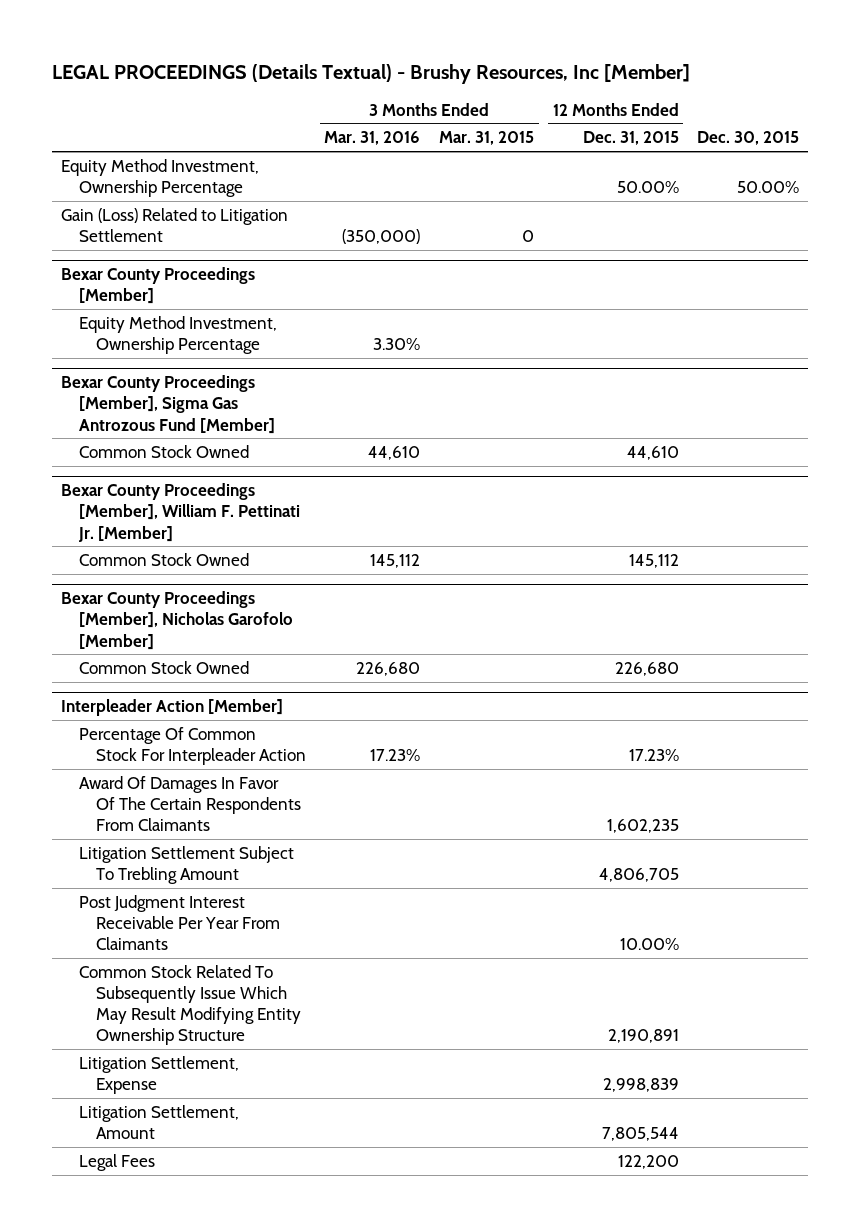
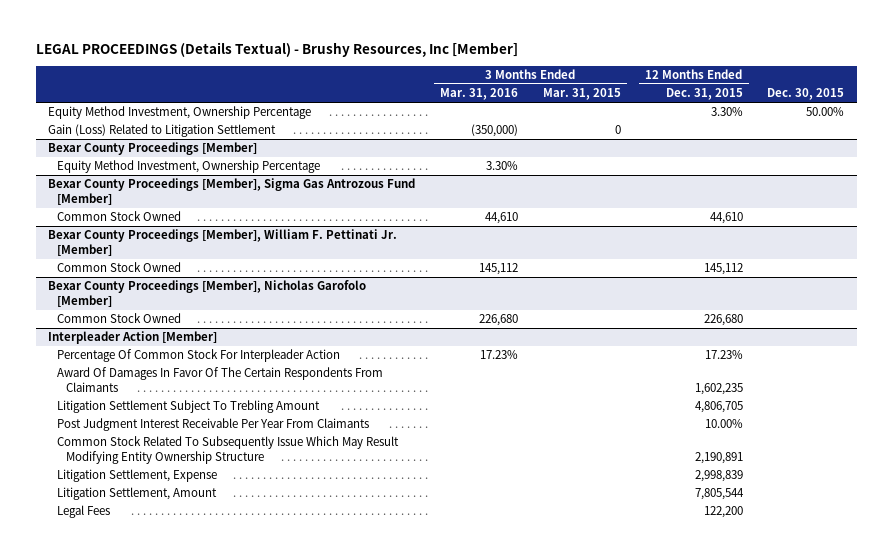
[616,180,679,193] 50.00% -> [710,107,743,117] 3.30%

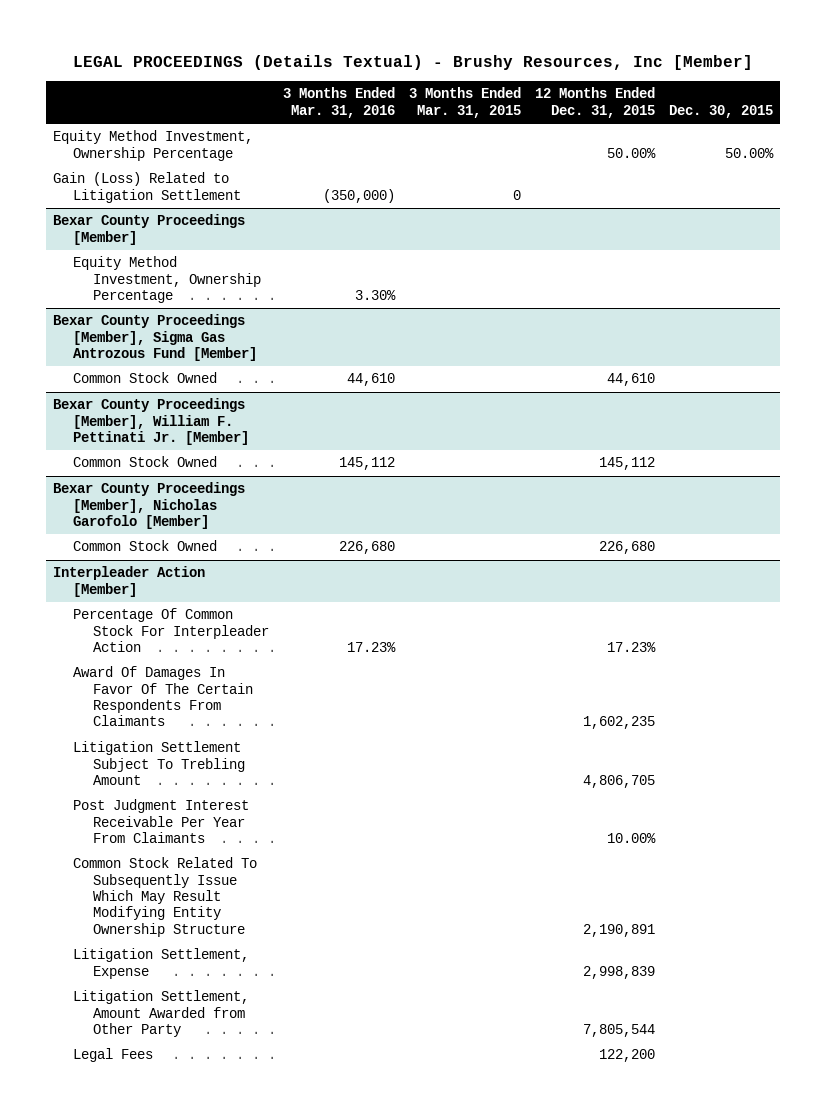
[710,107,743,117] 3.30% -> [606,147,656,158] 50.00%
[57,487,218,501] Litigation Settlement, Amount -> [72,990,249,1038] Litigation Settlement, Amount Awarded from Other Party

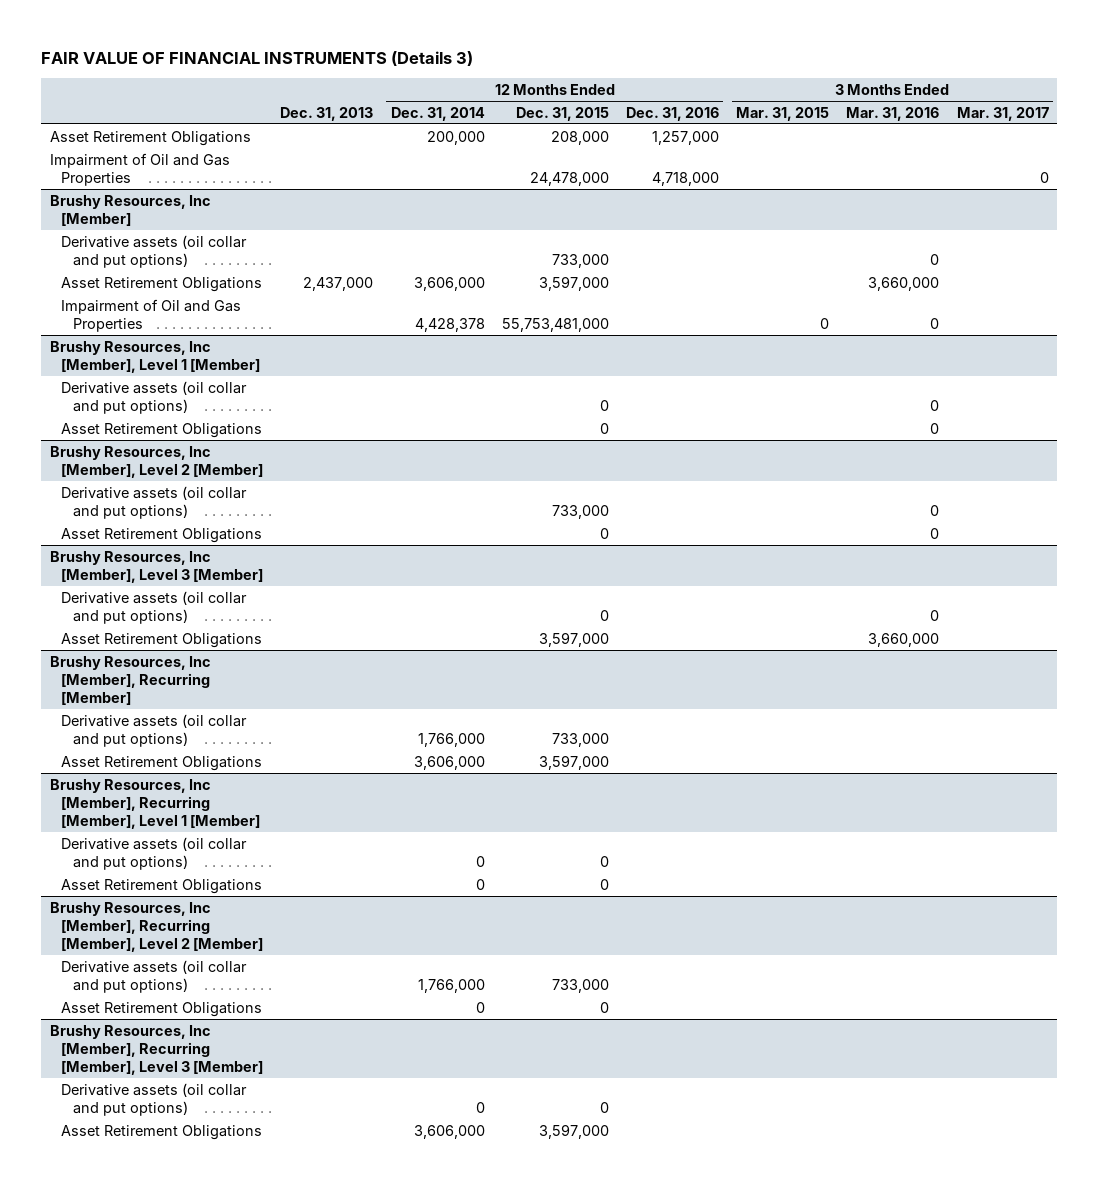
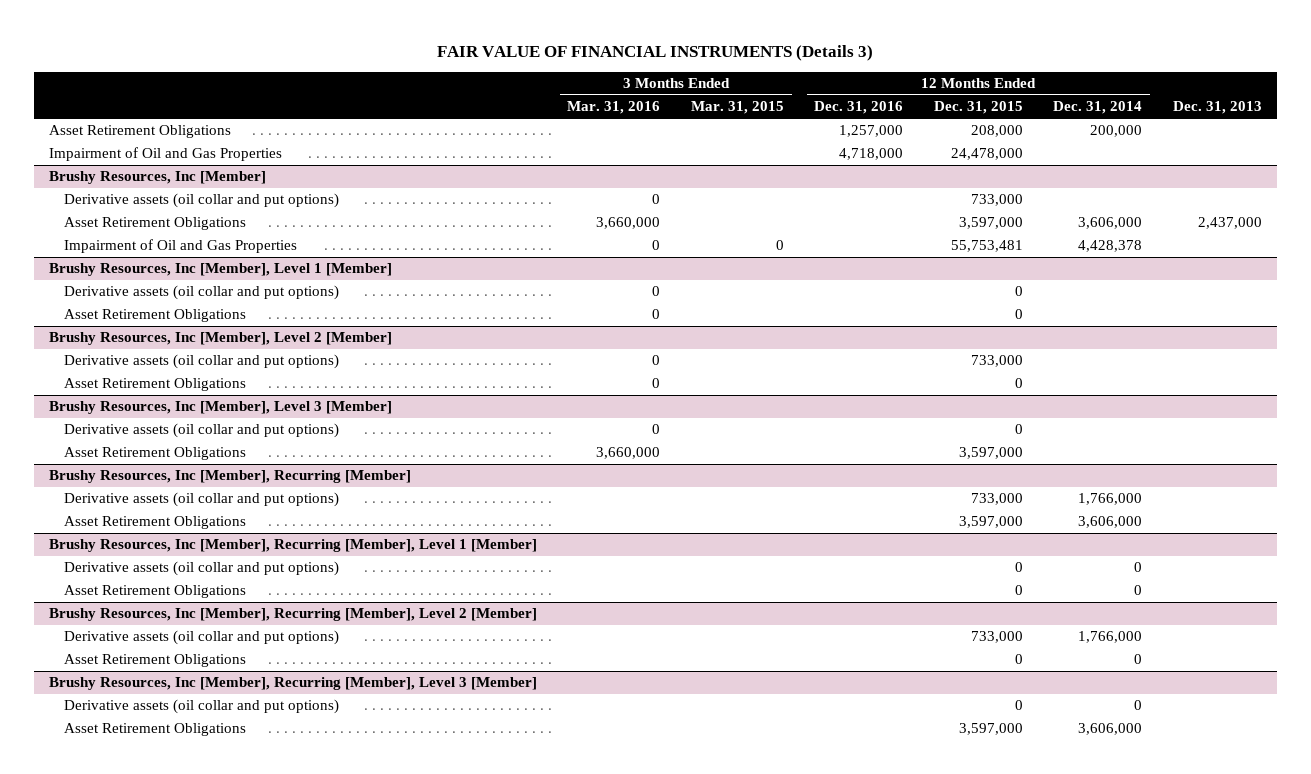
[956,106,1049,121] Mar. 31, 2017 -> none
[501,317,609,332] 55,753,481,000 -> [950,240,1023,253] 55,753,481

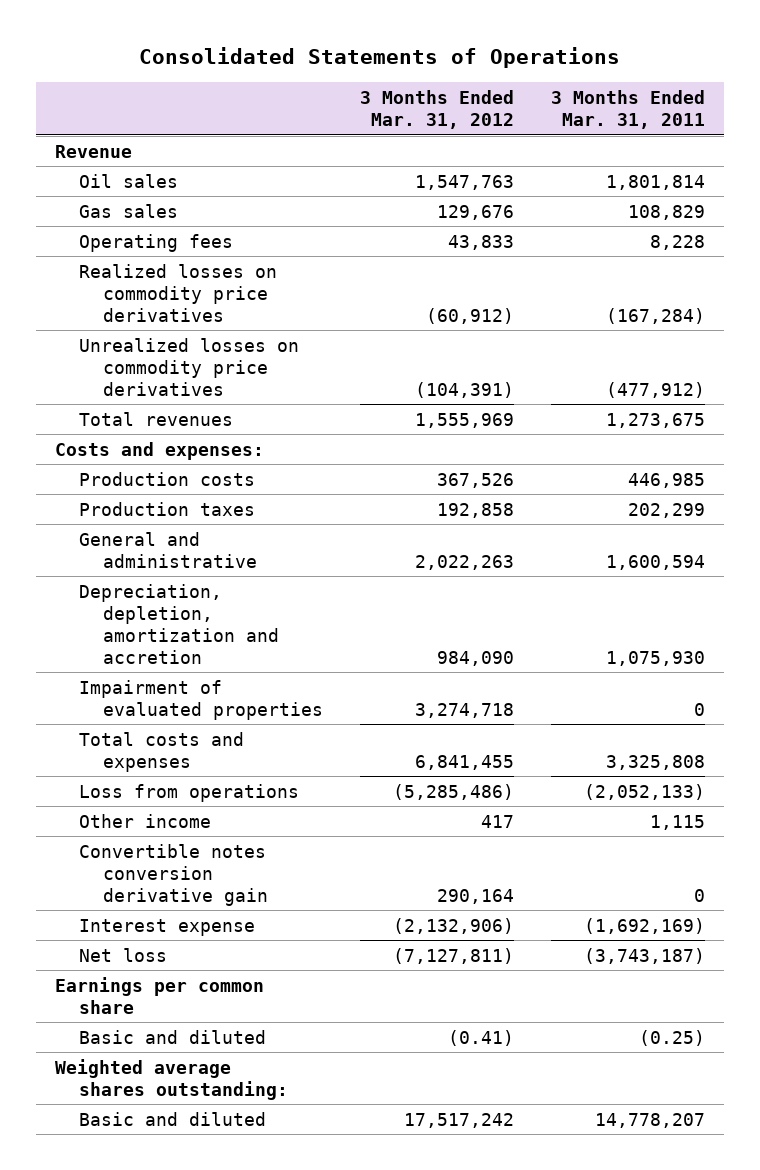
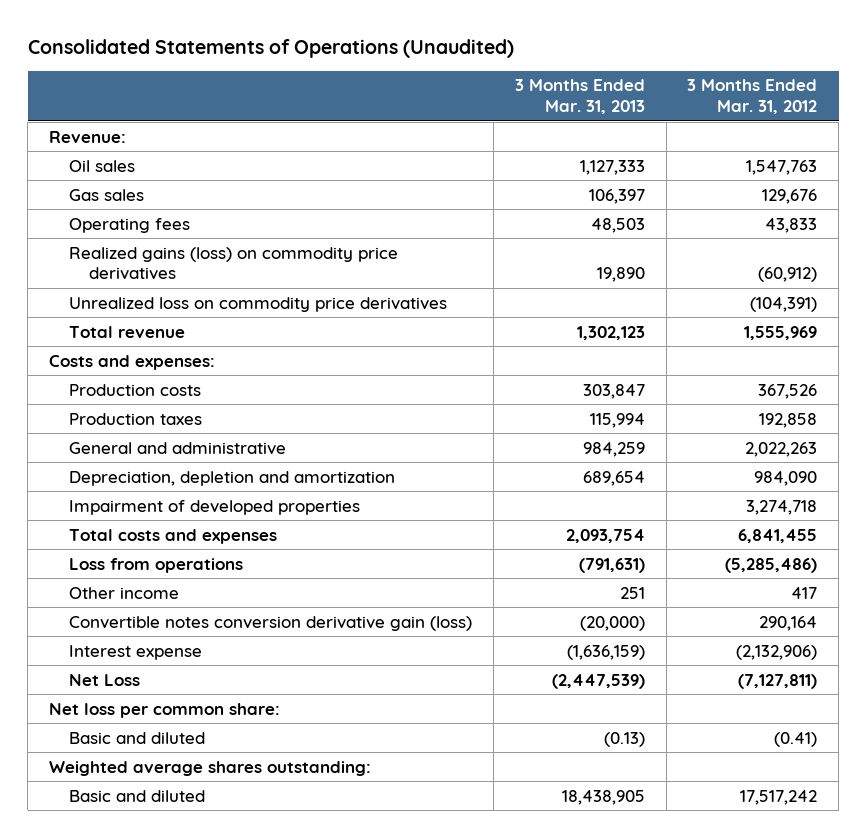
[139,47,621,69] Consolidated Statements of Operations -> [27,38,514,58] Consolidated Statements of Operations (Unaudited)
[551,89,706,129] 3 Months Ended Mar. 31, 2011 -> none
none -> [514,79,645,115] 3 Months Ended Mar. 31, 2013
[55,144,133,158] Revenue -> [48,130,126,143] Revenue:
[79,263,278,322] Realized losses on commodity price derivatives -> [68,246,398,281] Realized gains (loss) on commodity price derivatives
[79,337,300,396] Unrealized losses on commodity price derivatives -> [68,296,447,312] Unrealized loss on commodity price derivatives
[79,411,234,426] Total revenues -> [68,325,185,338] Total revenue
[79,583,279,664] Depreciation, depletion, amortization and accretion -> [68,470,395,486] Depreciation, depletion and amortization
[79,679,323,720] Impairment of evaluated properties -> [68,499,360,515] Impairment of developed properties
[79,843,268,906] Convertible notes conversion derivative gain -> [68,615,472,631] Convertible notes conversion derivative gain (loss)
[79,947,168,962] Net loss -> [68,673,140,686] Net Loss
[55,976,265,1014] Earnings per common share -> [48,702,280,718] Net loss per common share:

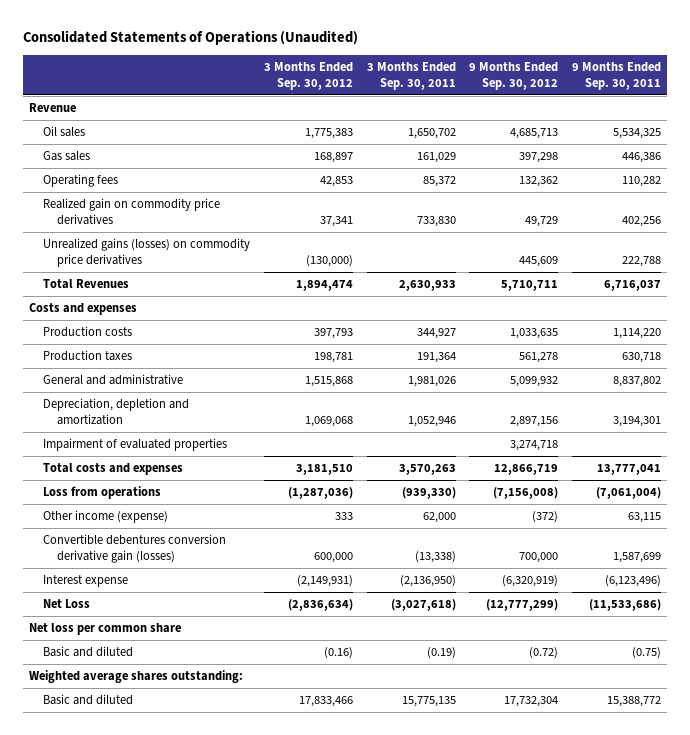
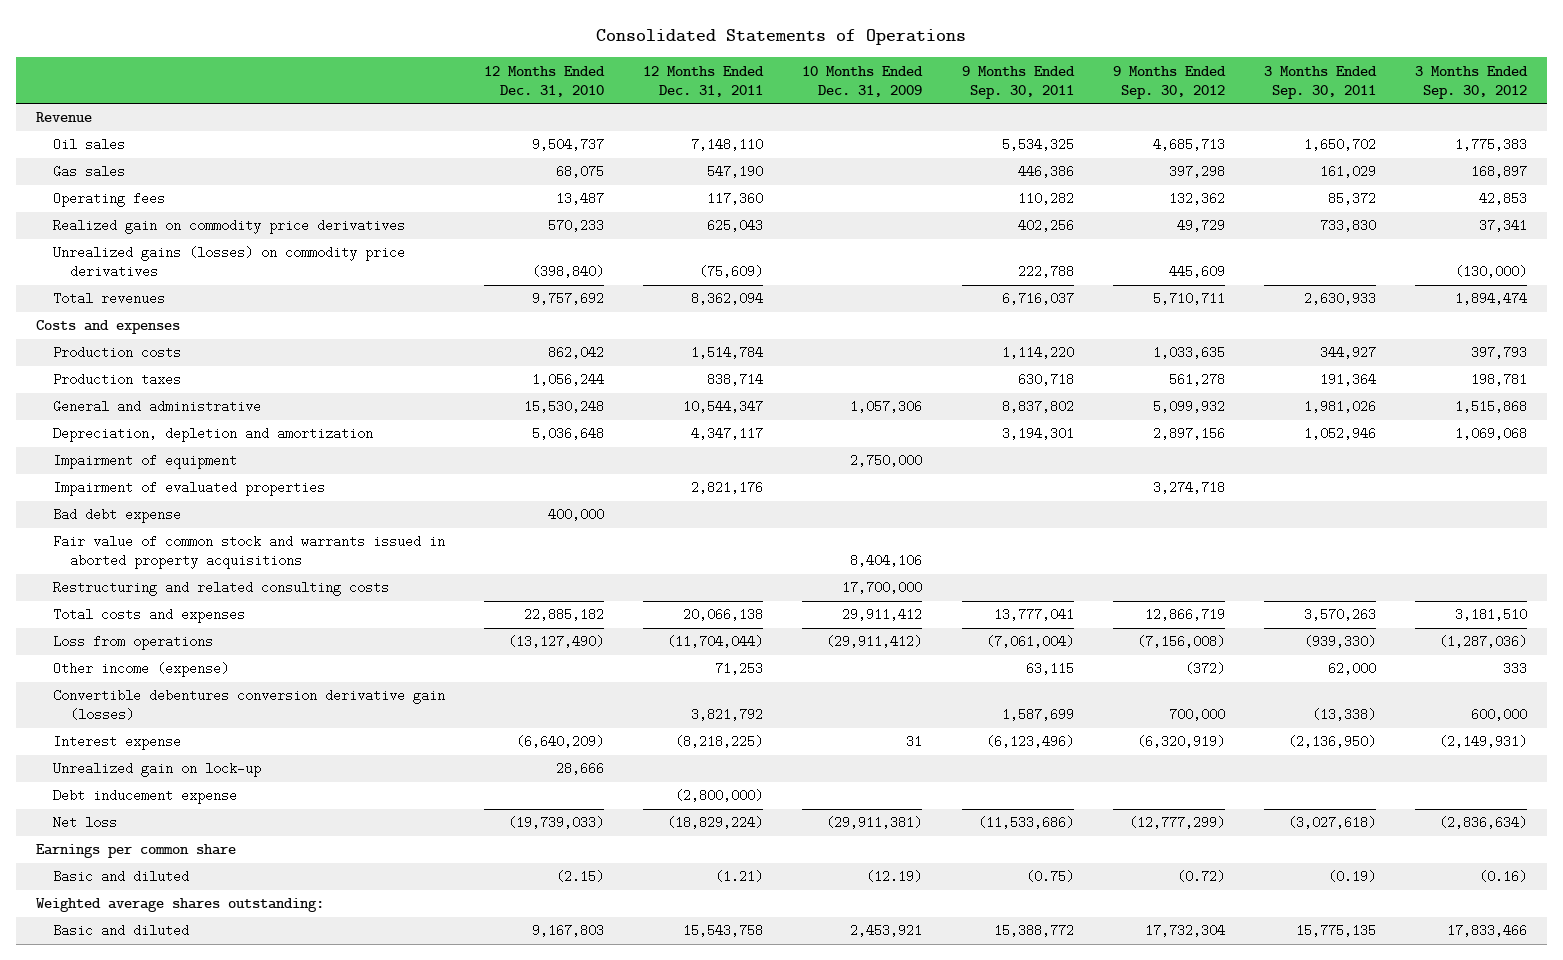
[22,30,358,46] Consolidated Statements of Operations (Unaudited) -> [596,29,967,46] Consolidated Statements of Operations
none -> [484,65,606,97] 12 Months Ended Dec. 31, 2010
none -> [643,65,765,97] 12 Months Ended Dec. 31, 2011
none -> [802,65,924,97] 10 Months Ended Dec. 31, 2009
[43,279,130,290] Total Revenues -> [53,292,166,306] Total revenues
none -> [53,454,238,470] Impairment of equipment
none -> [53,508,182,524] Bad debt expense
none -> [53,535,446,570] Fair value of common stock and warrants issued in aborted property acquisitions
none -> [53,581,390,597] Restructuring and related consulting costs
none -> [53,762,262,778] Unrealized gain on lock-up
none -> [53,789,238,805] Debt inducement expense
[43,599,91,609] Net Loss -> [53,816,118,830] Net loss
[29,623,182,636] Net loss per common share -> [35,844,236,859] Earnings per common share

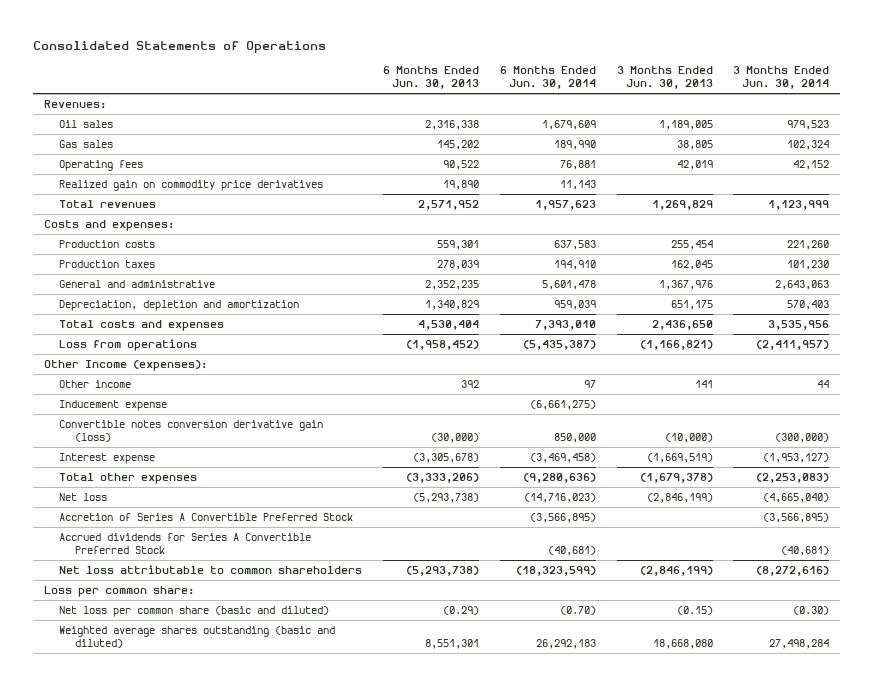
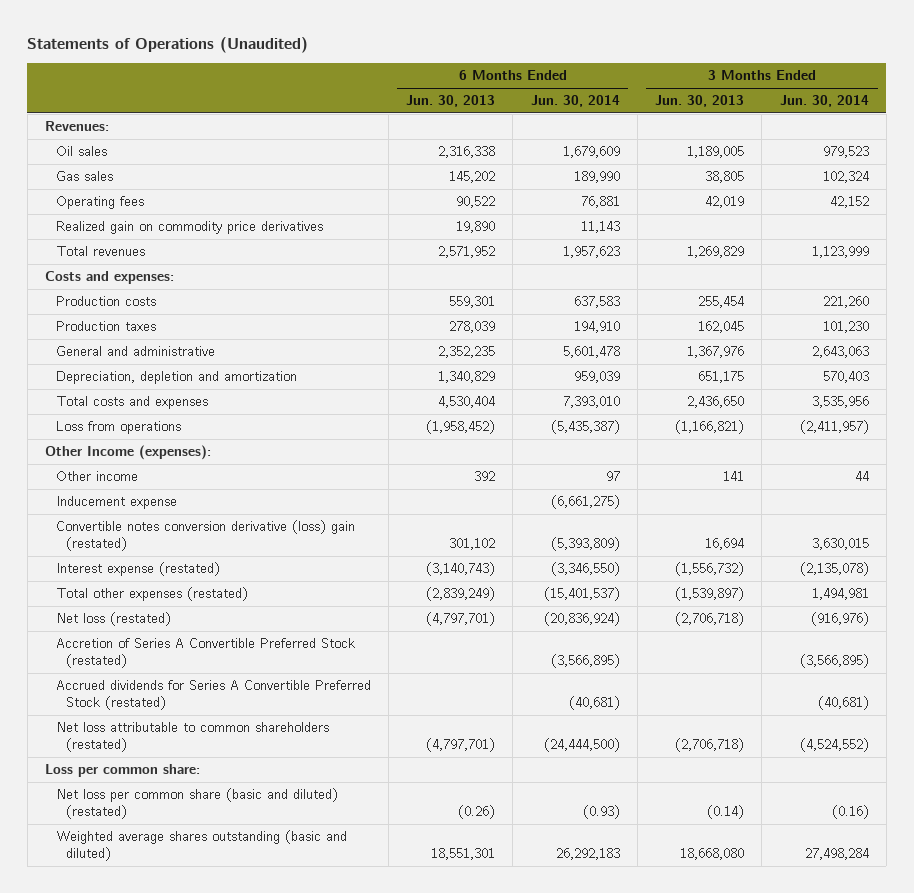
[33,40,327,53] Consolidated Statements of Operations -> [27,37,309,54] Statements of Operations (Unaudited)
[59,420,324,442] Convertible notes conversion derivative gain (loss) -> [55,520,355,552] Convertible notes conversion derivative (loss) gain (restated)
[430,432,479,443] (30,000) -> [449,538,496,551] 301,102
[553,432,596,443] 850,000 -> [550,537,620,552] (5,393,809)
[664,432,713,443] (10,000) -> [705,538,745,551] 16,694
[775,432,830,443] (300,000) -> [811,538,869,551] 3,630,015
[59,453,156,465] Interest expense -> [55,562,220,577] Interest expense (restated)
[412,453,479,464] (3,305,678) -> [426,562,496,577] (3,140,743)
[529,453,596,464] (3,469,458) -> [550,562,620,577] (3,346,550)
[646,453,713,464] (1,669,519) -> [675,562,745,577] (1,556,732)
[763,453,830,464] (1,953,127) -> [799,562,869,577] (2,135,078)
[59,473,198,485] Total other expenses -> [55,587,248,602] Total other expenses (restated)
[405,473,479,484] (3,333,206) -> [426,587,496,602] (2,839,249)
[522,473,596,484] (9,280,636) -> [543,587,620,602] (15,401,537)
[639,473,713,484] (1,679,378) -> [675,587,745,602] (1,539,897)
[756,473,830,484] (2,253,083) -> [811,588,869,601] 1,494,981
[59,493,108,502] Net loss -> [55,612,171,627] Net loss (restated)
[412,493,479,504] (5,293,738) -> [426,612,496,627] (4,797,701)
[523,493,596,504] (14,716,023) -> [543,612,620,627] (20,836,924)
[646,493,713,504] (2,846,199) -> [675,612,745,627] (2,706,718)
[763,493,830,504] (4,665,040) -> [810,612,869,627] (916,976)
[59,513,354,522] Accretion of Series A Convertible Preferred Stock -> [55,638,355,669] Accretion of Series A Convertible Preferred Stock (restated)
[59,533,312,554] Accrued dividends for Series A Convertible Preferred Stock -> [55,680,371,711] Accrued dividends for Series A Convertible Preferred Stock (restated)
[59,565,363,575] Net loss attributable to common shareholders -> [55,722,329,753] Net loss attributable to common shareholders (restated)
[405,566,479,577] (5,293,738) -> [426,738,496,753] (4,797,701)
[515,566,596,577] (18,323,599) -> [543,738,620,753] (24,444,500)
[639,566,713,577] (2,846,199) -> [675,738,745,753] (2,706,718)
[756,566,830,577] (8,272,616) -> [799,738,869,753] (4,524,552)
[59,606,330,618] Net loss per common share (basic and diluted) -> [55,788,338,820] Net loss per common share (basic and diluted) (restated)
[442,606,479,616] (0.29) -> [458,805,496,820] (0.26)
[559,606,596,616] (0.70) -> [582,805,620,820] (0.93)
[676,606,713,616] (0.15) -> [707,805,745,820] (0.14)
[793,606,830,616] (0.30) -> [831,805,869,820] (0.16)
[424,638,479,649] 8,551,301 -> [431,848,496,861] 18,551,301

